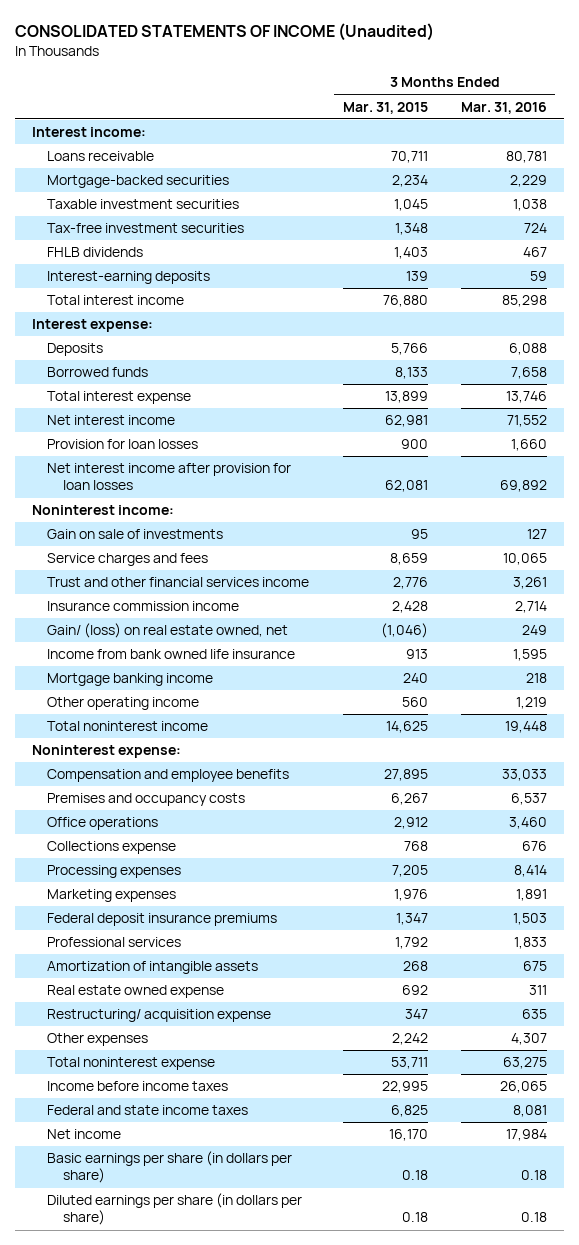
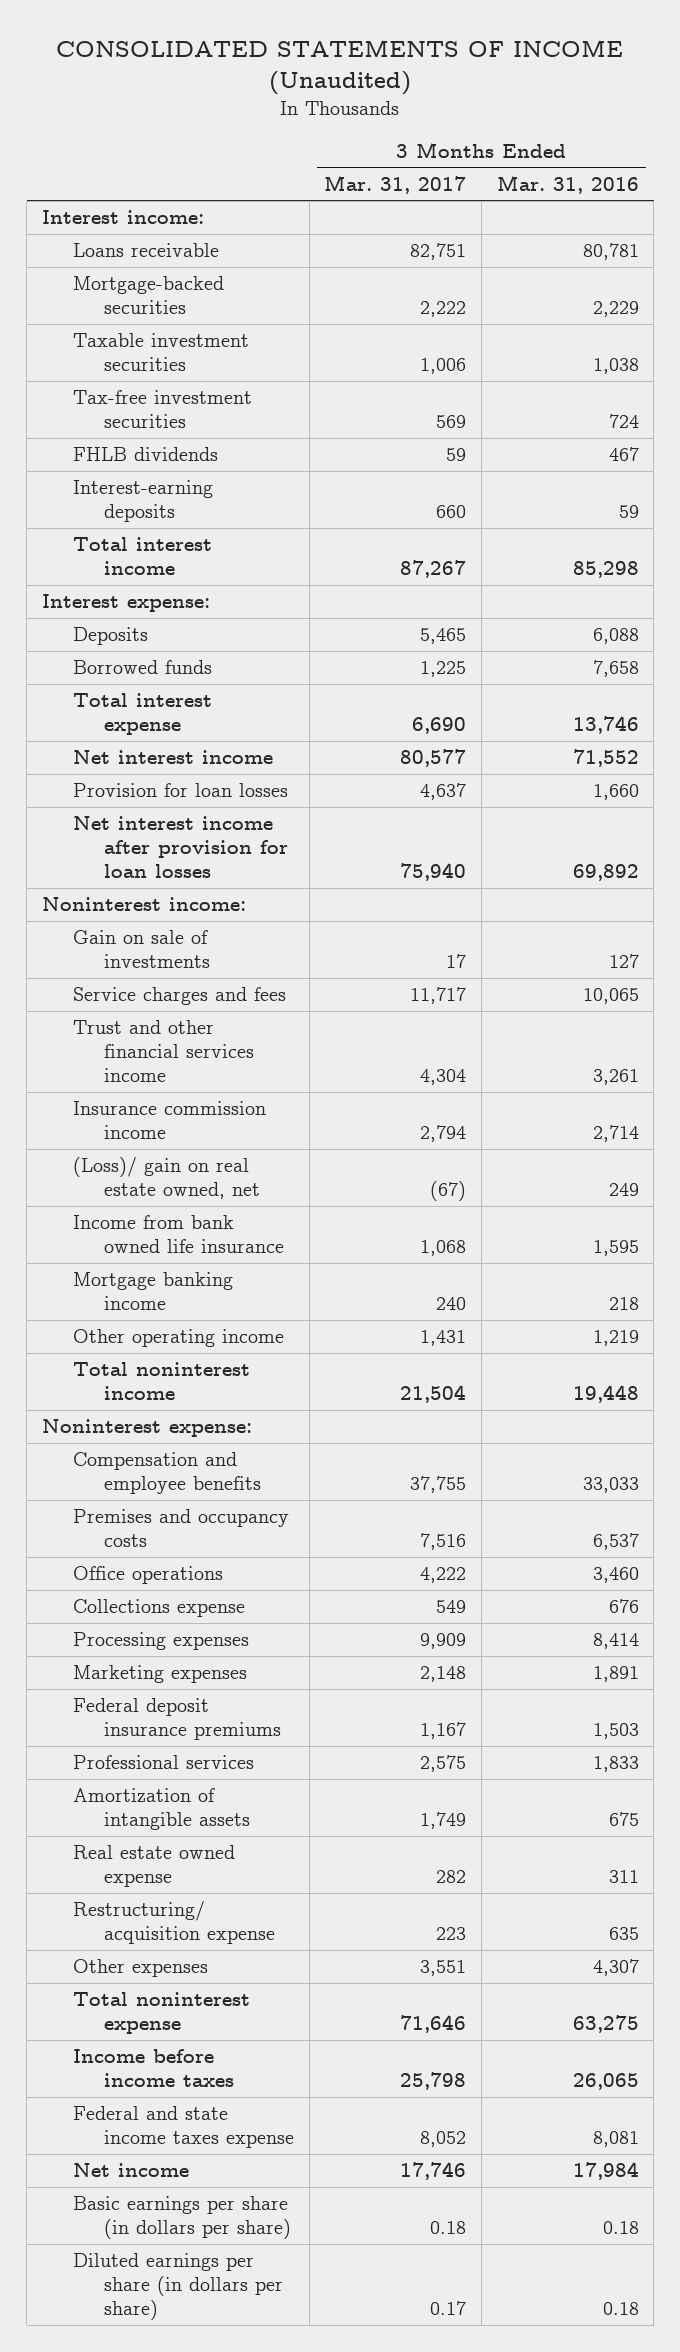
[342,101,428,114] Mar. 31, 2015 -> none
none -> [324,174,467,194] Mar. 31, 2017
[47,623,289,639] Gain/ (loss) on real estate owned, net -> [72,1157,260,1200] (Loss)/ gain on real estate owned, net
[47,1105,249,1116] Federal and state income taxes -> [72,2106,294,2149] Federal and state income taxes expense

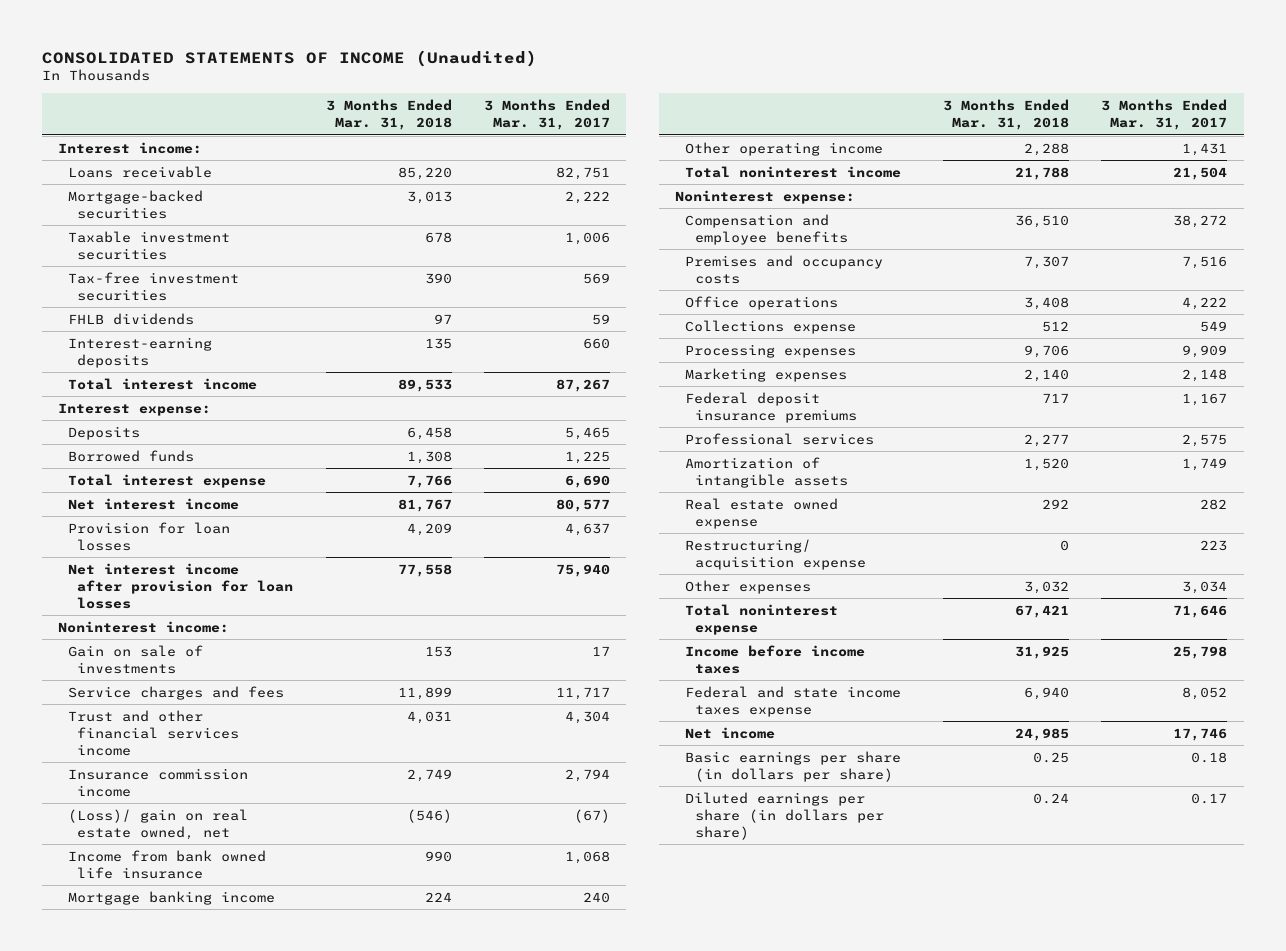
[496,174,639,194] Mar. 31, 2016 -> none
none -> [325,99,452,131] 3 Months Ended Mar. 31, 2018
[410,1476,467,1494] 37,755 -> [1173,214,1228,228] 38,272
[420,1960,467,1977] 3,551 -> [1182,580,1228,594] 3,034

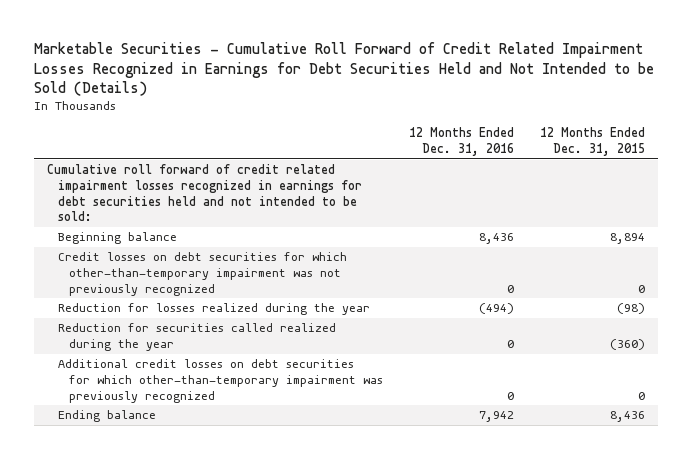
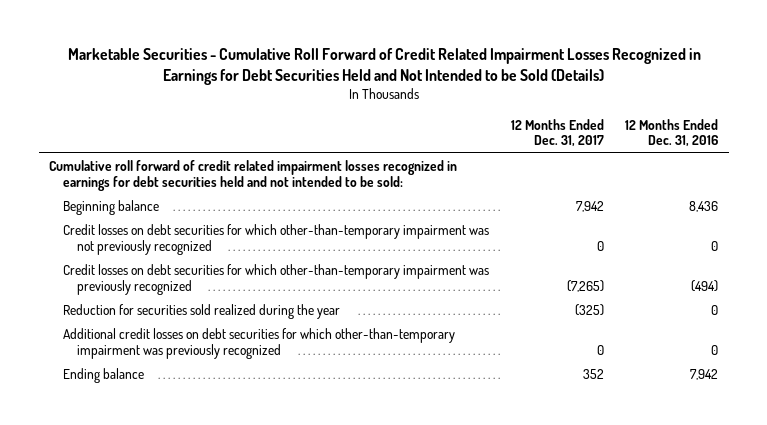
[539,127,645,156] 12 Months Ended Dec. 31, 2015 -> none
none -> [510,118,604,148] 12 Months Ended Dec. 31, 2017
[58,303,371,316] Reduction for losses realized during the year -> [63,263,490,295] Credit losses on debt securities for which other-than-temporary impairment was previously recognized
[58,323,337,351] Reduction for securities called realized during the year -> [63,303,341,319] Reduction for securities sold realized during the year

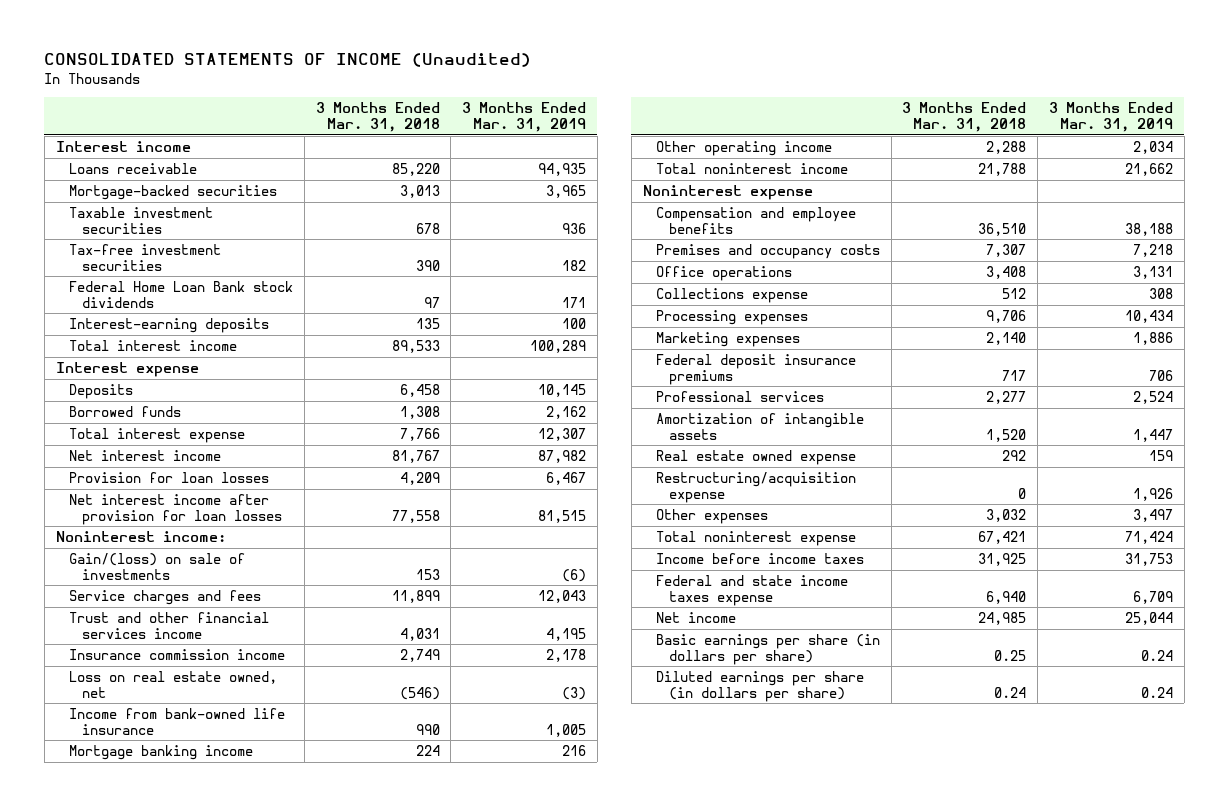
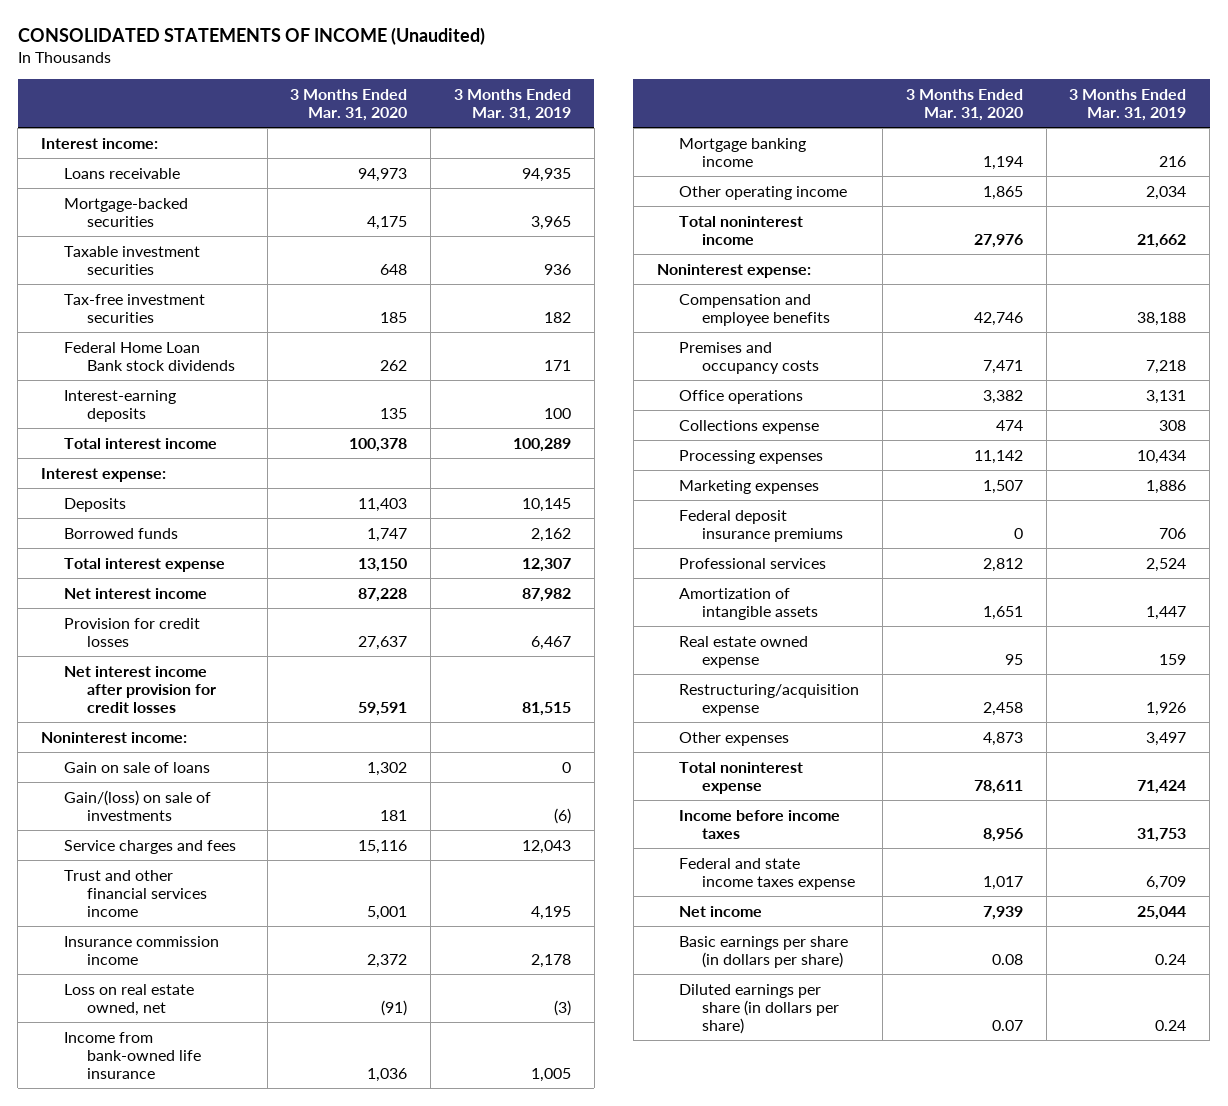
[315,102,440,132] 3 Months Ended Mar. 31, 2018 -> none
none -> [290,88,408,121] 3 Months Ended Mar. 31, 2020
[55,141,191,153] Interest income -> [41,137,159,149] Interest income:
[55,362,199,378] Interest expense -> [41,467,167,482] Interest expense:
[69,472,270,484] Provision for loan losses -> [63,617,200,647] Provision for credit losses
[69,494,283,525] Net interest income after provision for loan losses -> [63,665,216,714] Net interest income after provision for credit losses
none -> [63,761,210,773] Gain on sale of loans
[642,185,813,201] Noninterest expense -> [656,263,811,278] Noninterest expense:

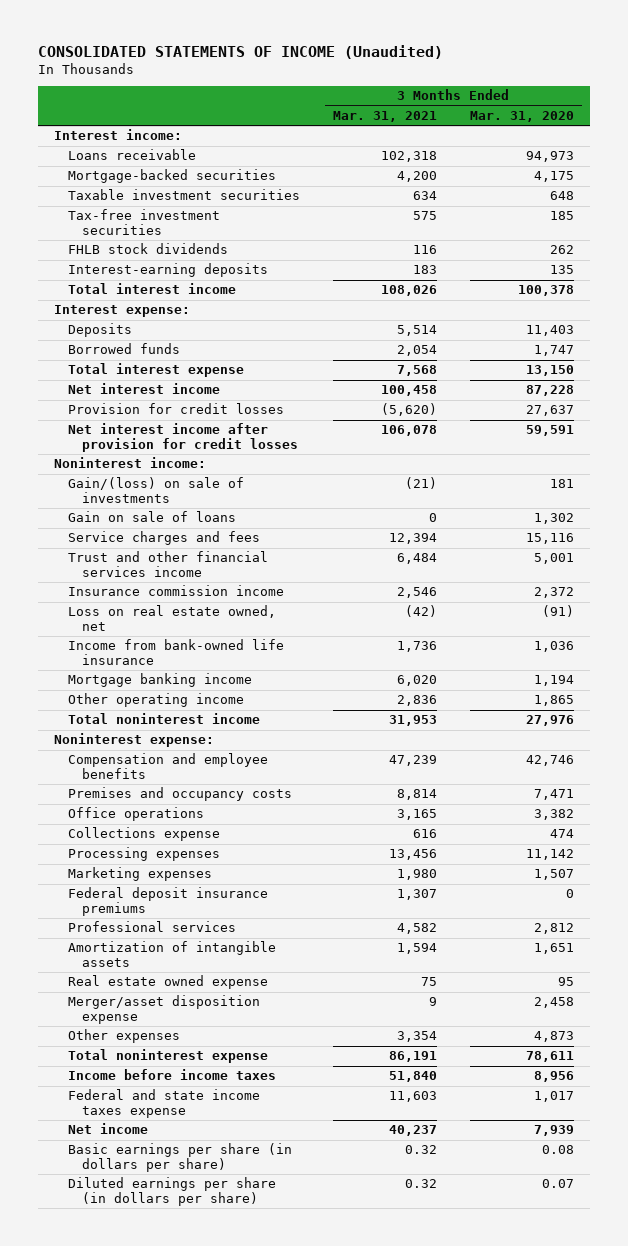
[454,88,572,121] 3 Months Ended Mar. 31, 2019 -> none
none -> [332,111,437,123] Mar. 31, 2021
[63,341,235,371] Federal Home Loan Bank stock dividends -> [68,243,229,255] FHLB stock dividends
[63,761,210,773] Gain on sale of loans -> [68,511,237,523] Gain on sale of loans
[679,683,860,716] Restructuring/acquisition expense -> [68,995,261,1024] Merger/asset disposition expense

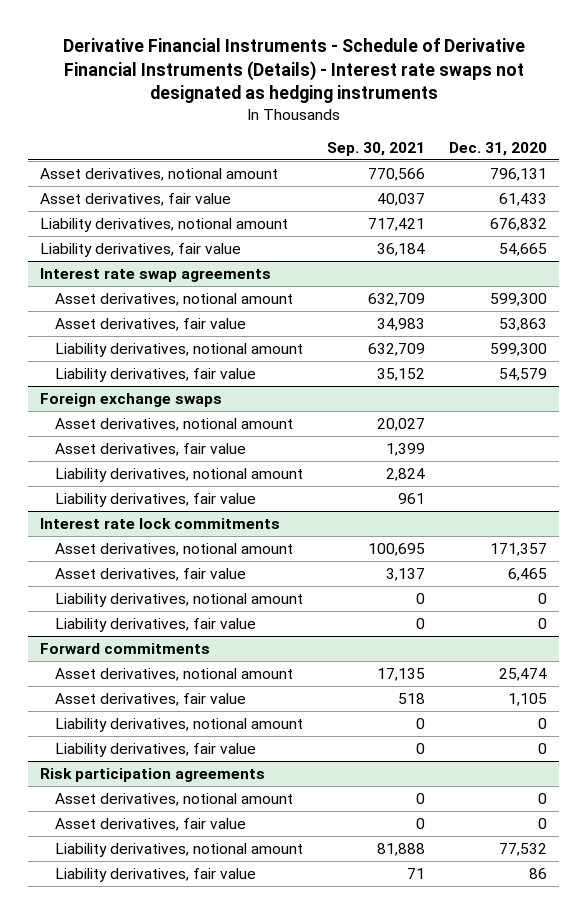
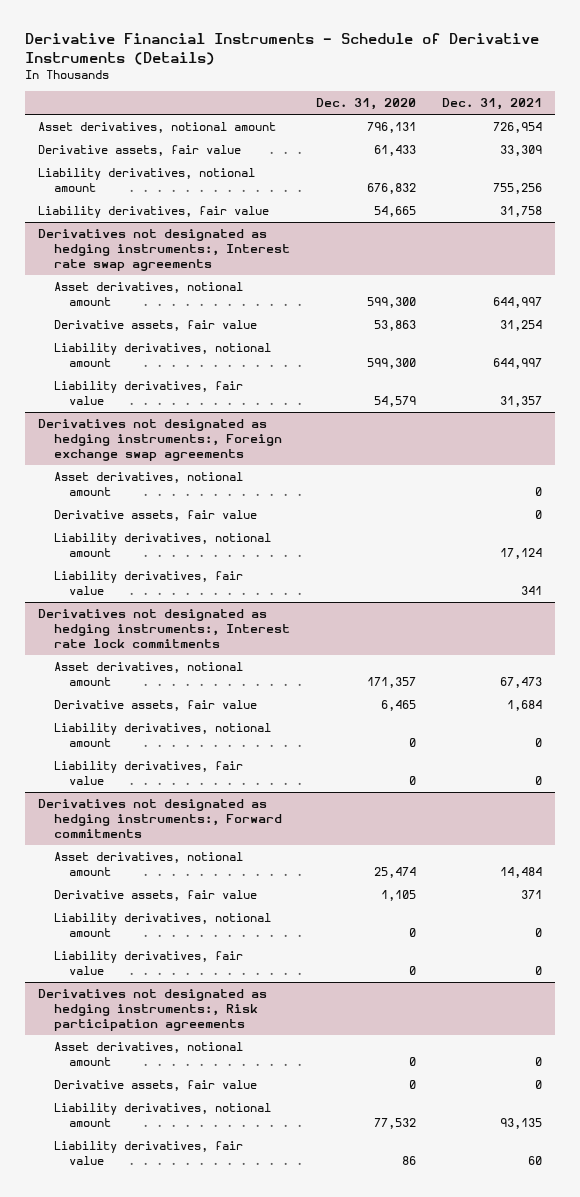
[62,37,525,104] Derivative Financial Instruments - Schedule of Derivative Financial Instruments (Details) - Interest rate swaps not designated as hedging instruments -> [24,32,539,65] Derivative Financial Instruments - Schedule of Derivative Instruments (Details)
[327,142,426,157] Sep. 30, 2021 -> none
none -> [442,98,543,111] Dec. 31, 2021
[40,192,232,206] Asset derivatives, fair value -> [38,145,242,157] Derivative assets, fair value
[40,267,272,282] Interest rate swap agreements -> none
none -> [38,229,290,271] Derivatives not designated as hedging instruments:, Interest rate swap agreements
[55,317,247,331] Asset derivatives, fair value -> [53,320,257,332] Derivative assets, fair value
[40,392,223,407] Foreign exchange swaps -> none
none -> [38,419,282,461] Derivatives not designated as hedging instruments:, Foreign exchange swap agreements
[55,442,247,456] Asset derivatives, fair value -> [53,510,257,522] Derivative assets, fair value
[40,517,281,529] Interest rate lock commitments -> none
none -> [38,609,290,648] Derivatives not designated as hedging instruments:, Interest rate lock commitments
[55,567,247,581] Asset derivatives, fair value -> [53,700,257,712] Derivative assets, fair value
[40,642,211,654] Forward commitments -> none
none -> [38,799,282,838] Derivatives not designated as hedging instruments:, Forward commitments
[55,692,247,706] Asset derivatives, fair value -> [53,890,257,902] Derivative assets, fair value
[40,767,266,782] Risk participation agreements -> none
none -> [38,989,268,1031] Derivatives not designated as hedging instruments:, Risk participation agreements
[55,817,247,831] Asset derivatives, fair value -> [53,1080,257,1092] Derivative assets, fair value

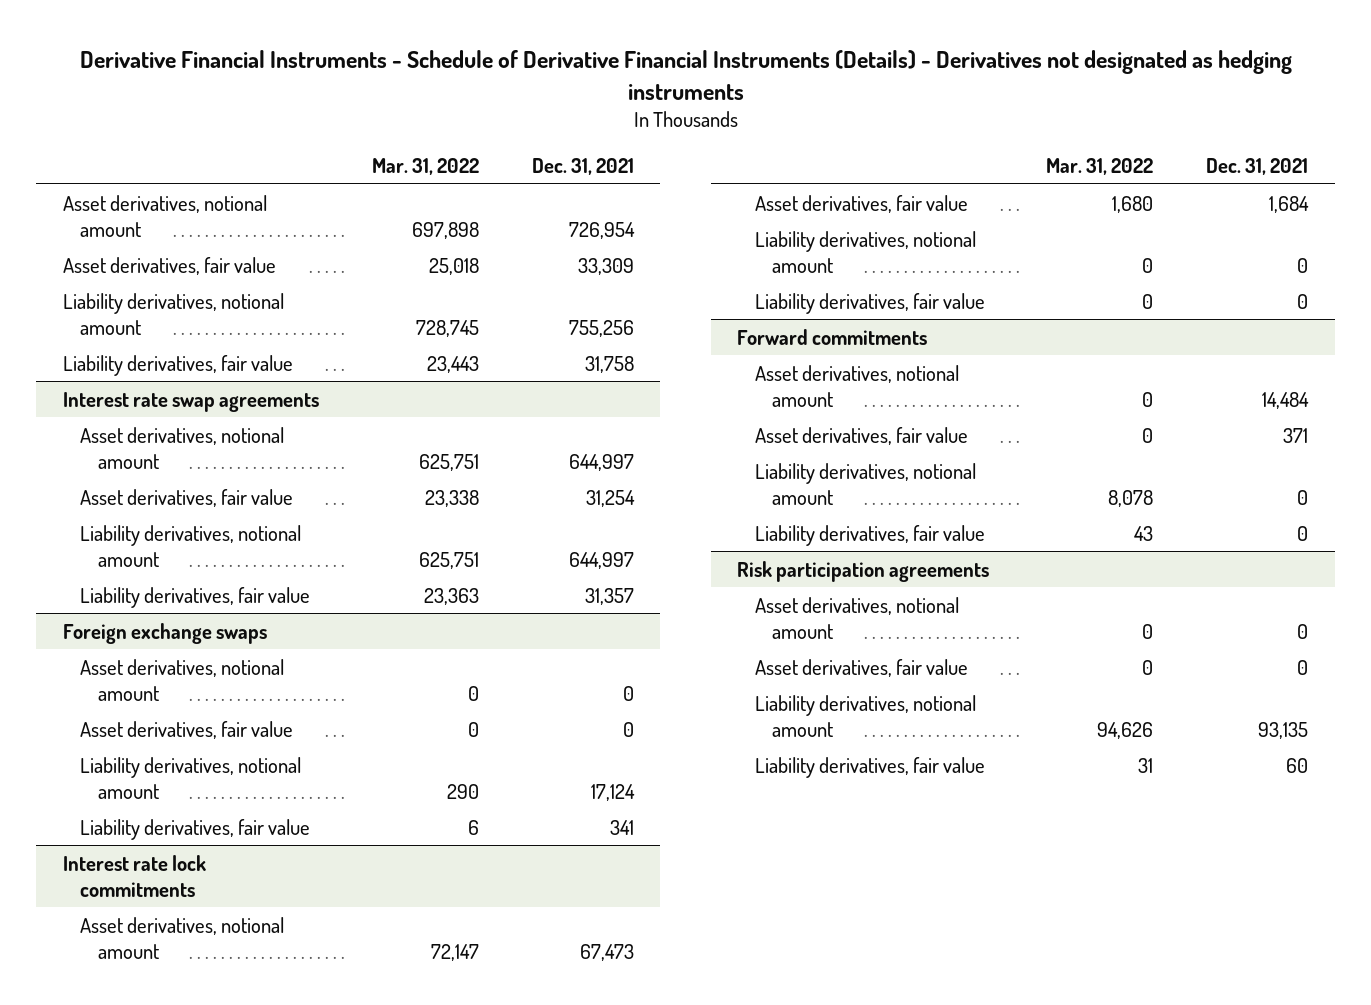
[24,32,539,65] Derivative Financial Instruments - Schedule of Derivative Instruments (Details) -> [79,50,1292,100] Derivative Financial Instruments - Schedule of Derivative Financial Instruments (Details) - Derivatives not designated as hedging instruments
[315,98,416,111] Dec. 31, 2020 -> none
none -> [371,158,479,176] Mar. 31, 2022
[38,145,242,157] Derivative assets, fair value -> [62,256,276,275] Asset derivatives, fair value
[38,229,290,271] Derivatives not designated as hedging instruments:, Interest rate swap agreements -> none
none -> [62,391,319,412] Interest rate swap agreements
[53,320,257,332] Derivative assets, fair value -> [80,488,294,507] Asset derivatives, fair value
[38,419,282,461] Derivatives not designated as hedging instruments:, Foreign exchange swap agreements -> none
none -> [62,622,267,644] Foreign exchange swaps
[53,510,257,522] Derivative assets, fair value -> [80,720,294,739] Asset derivatives, fair value
[38,609,290,648] Derivatives not designated as hedging instruments:, Interest rate lock commitments -> none
none -> [62,854,206,897] Interest rate lock commitments
[53,700,257,712] Derivative assets, fair value -> [754,194,968,213] Asset derivatives, fair value
[38,799,282,838] Derivatives not designated as hedging instruments:, Forward commitments -> none
none -> [737,328,928,345] Forward commitments
[53,890,257,902] Derivative assets, fair value -> [754,426,968,445] Asset derivatives, fair value
[38,989,268,1031] Derivatives not designated as hedging instruments:, Risk participation agreements -> none
none -> [737,560,990,582] Risk participation agreements
[53,1080,257,1092] Derivative assets, fair value -> [754,658,968,677] Asset derivatives, fair value

